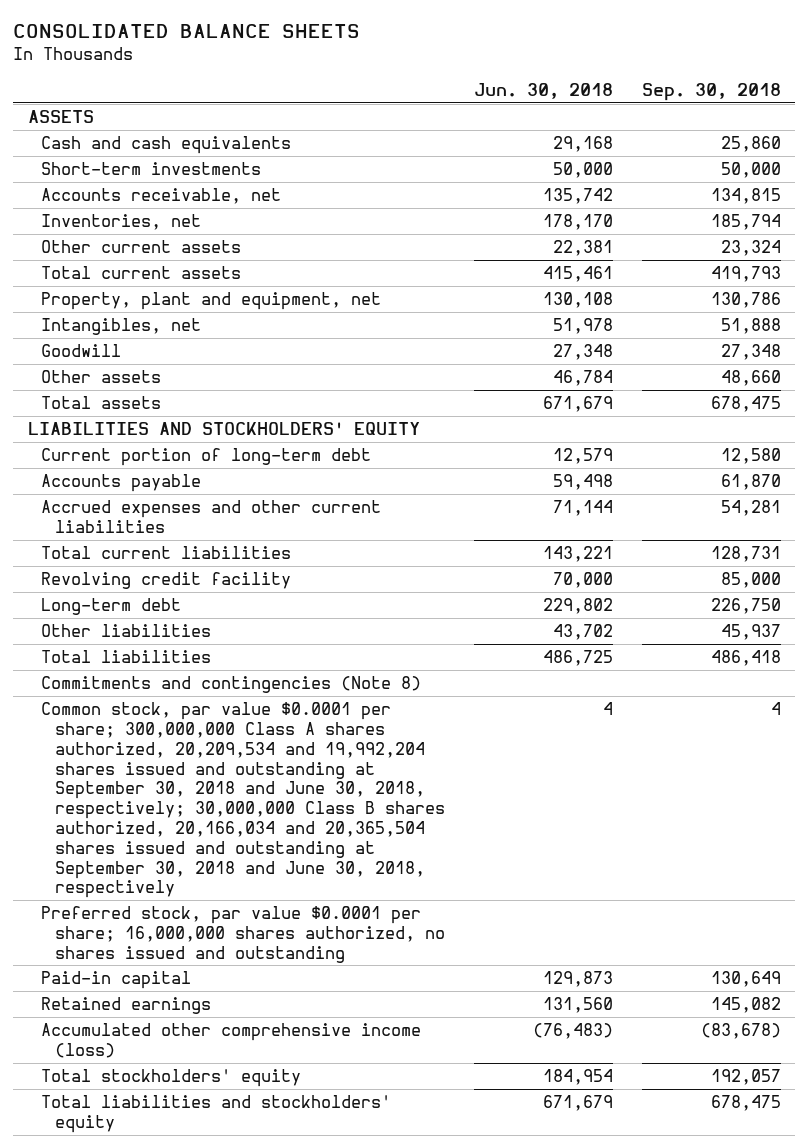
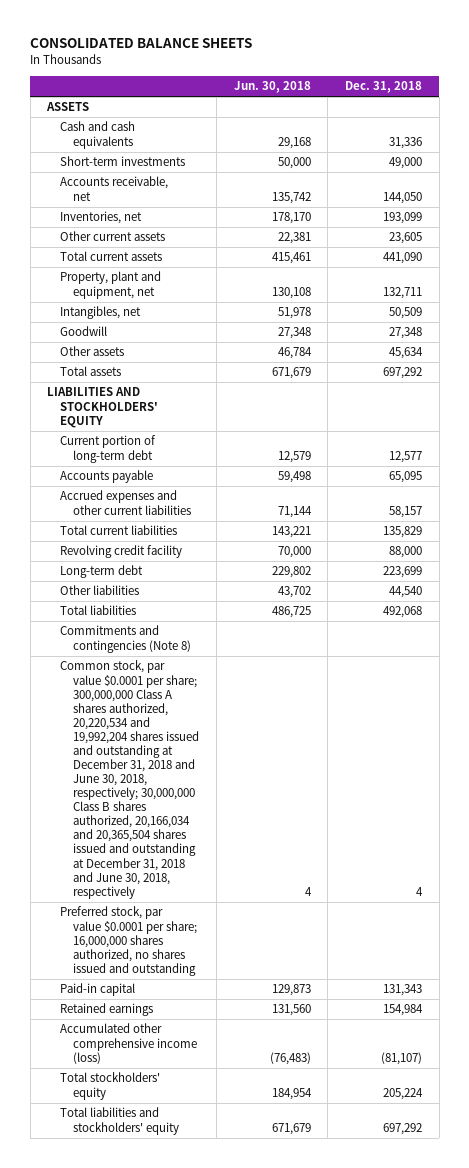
[641,82,781,101] Sep. 30, 2018 -> none
none -> [344,81,422,94] Dec. 31, 2018
[41,702,446,899] Common stock, par value $0.0001 per share; 300,000,000 Class A shares authorized, 20,209,534 and 19,992,204 shares issued and outstanding at September 30, 2018 and June 30, 2018, respectively; 30,000,000 Class B shares authorized, 20,166,034 and 20,365,504 shares issued and outstanding at September 30, 2018 and June 30, 2018, respectively -> [60,660,200,899] Common stock, par value $0.0001 per share; 300,000,000 Class A shares authorized, 20,220,534 and 19,992,204 shares issued and outstanding at December 31, 2018 and June 30, 2018, respectively; 30,000,000 Class B shares authorized, 20,166,034 and 20,365,504 shares issued and outstanding at December 31, 2018 and June 30, 2018, respectively

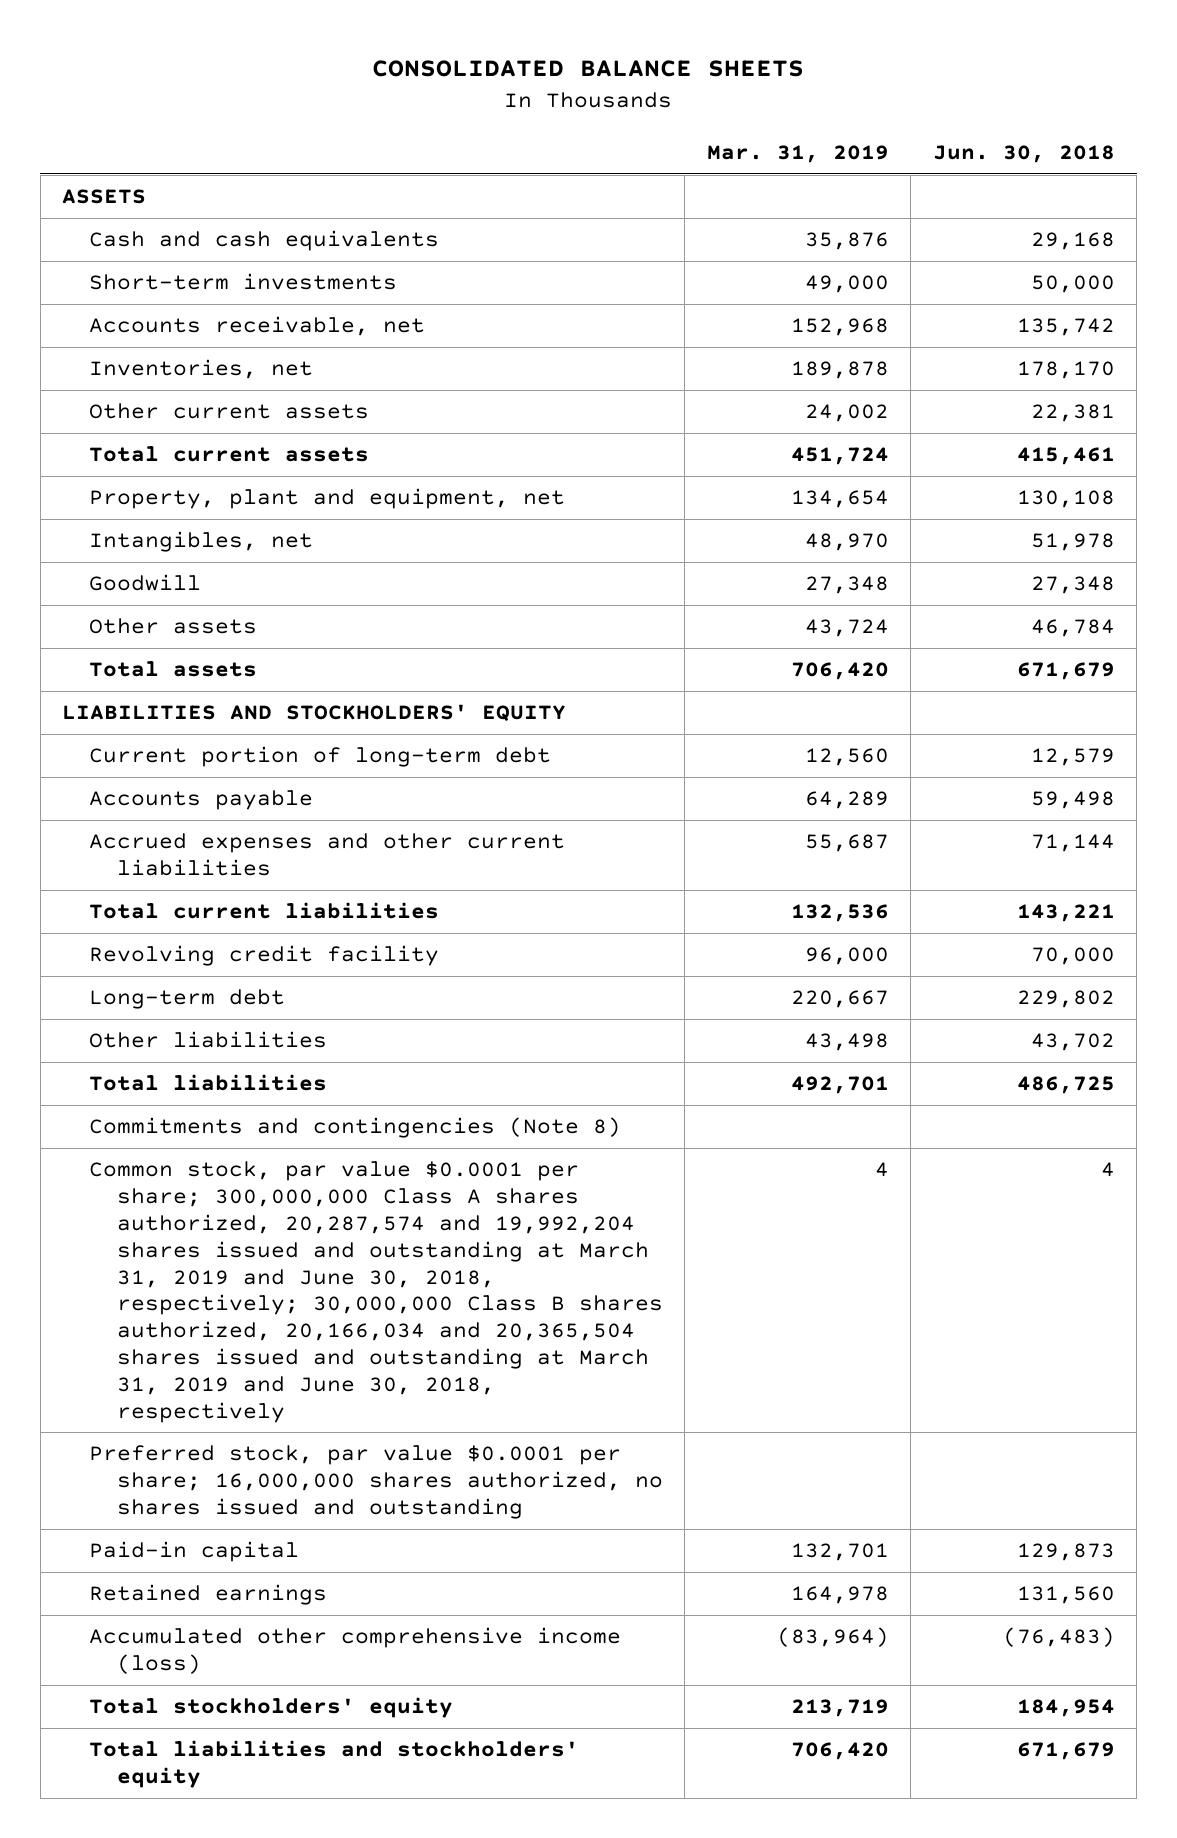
[344,81,422,94] Dec. 31, 2018 -> none
none -> [706,144,889,163] Mar. 31, 2019
[60,660,200,899] Common stock, par value $0.0001 per share; 300,000,000 Class A shares authorized, 20,220,534 and 19,992,204 shares issued and outstanding at December 31, 2018 and June 30, 2018, respectively; 30,000,000 Class B shares authorized, 20,166,034 and 20,365,504 shares issued and outstanding at December 31, 2018 and June 30, 2018, respectively -> [89,1161,663,1423] Common stock, par value $0.0001 per share; 300,000,000 Class A shares authorized, 20,287,574 and 19,992,204 shares issued and outstanding at March 31, 2019 and June 30, 2018, respectively; 30,000,000 Class B shares authorized, 20,166,034 and 20,365,504 shares issued and outstanding at March 31, 2019 and June 30, 2018, respectively

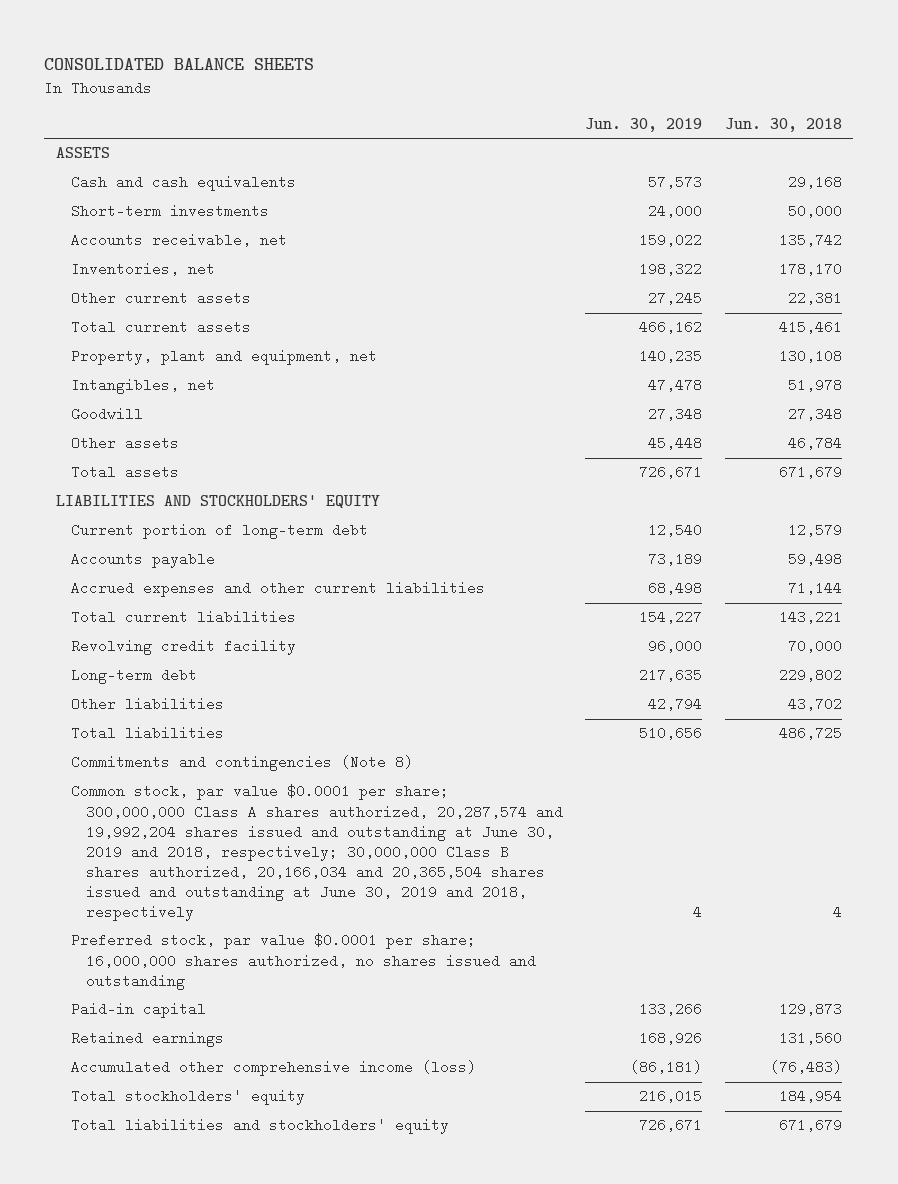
[706,144,889,163] Mar. 31, 2019 -> none
none -> [585,117,703,132] Jun. 30, 2019
[89,1161,663,1423] Common stock, par value $0.0001 per share; 300,000,000 Class A shares authorized, 20,287,574 and 19,992,204 shares issued and outstanding at March 31, 2019 and June 30, 2018, respectively; 30,000,000 Class B shares authorized, 20,166,034 and 20,365,504 shares issued and outstanding at March 31, 2019 and June 30, 2018, respectively -> [70,784,563,921] Common stock, par value $0.0001 per share; 300,000,000 Class A shares authorized, 20,287,574 and 19,992,204 shares issued and outstanding at June 30, 2019 and 2018, respectively; 30,000,000 Class B shares authorized, 20,166,034 and 20,365,504 shares issued and outstanding at June 30, 2019 and 2018, respectively

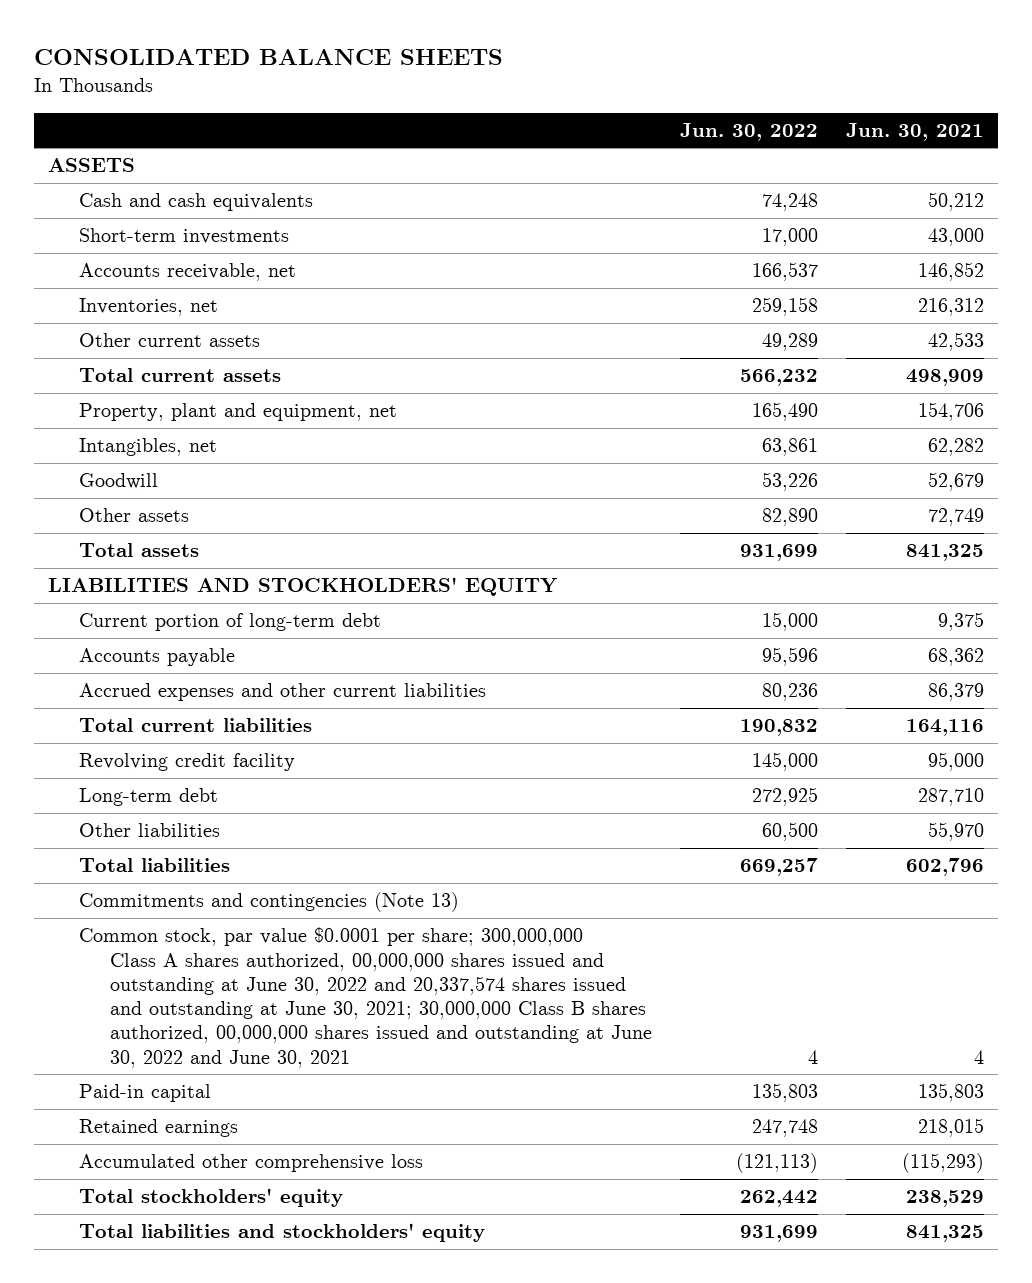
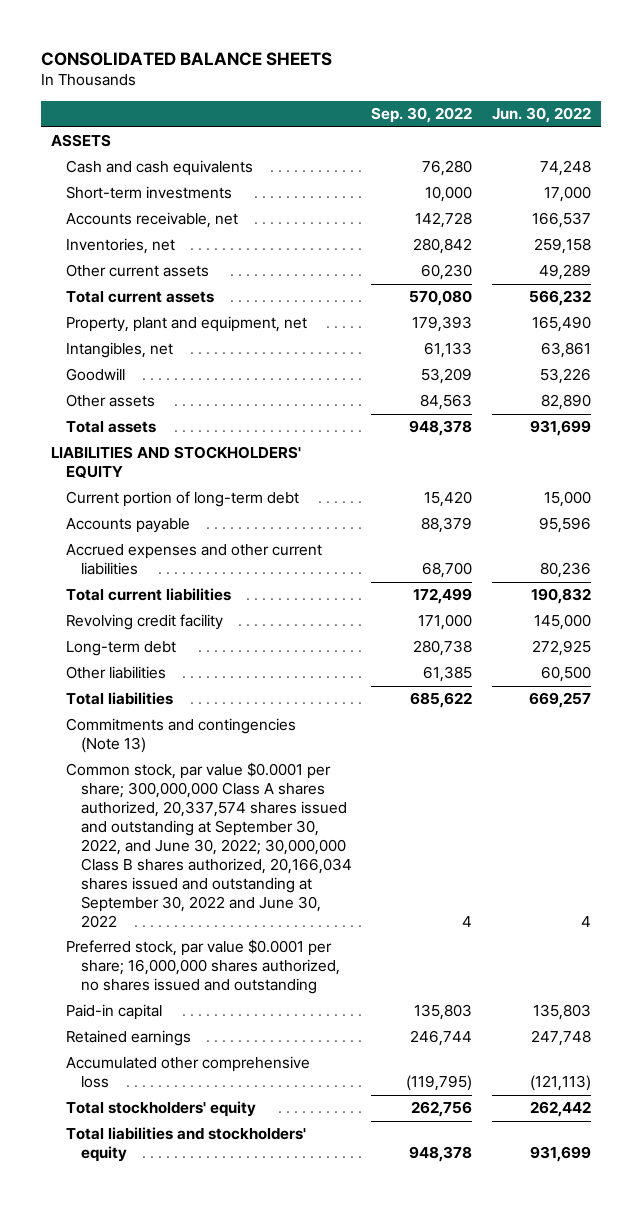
[846,123,985,142] Jun. 30, 2021 -> none
none -> [371,107,473,124] Sep. 30, 2022
[78,927,652,1068] Common stock, par value $0.0001 per share; 300,000,000 Class A shares authorized, 00,000,000 shares issued and outstanding at June 30, 2022 and 20,337,574 shares issued and outstanding at June 30, 2021; 30,000,000 Class B shares authorized, 00,000,000 shares issued and outstanding at June 30, 2022 and June 30, 2021 -> [65,762,352,928] Common stock, par value $0.0001 per share; 300,000,000 Class A shares authorized, 20,337,574 shares issued and outstanding at September 30, 2022, and June 30, 2022; 30,000,000 Class B shares authorized, 20,166,034 shares issued and outstanding at September 30, 2022 and June 30, 2022
none -> [65,939,340,995] Preferred stock, par value $0.0001 per share; 16,000,000 shares authorized, no shares issued and outstanding

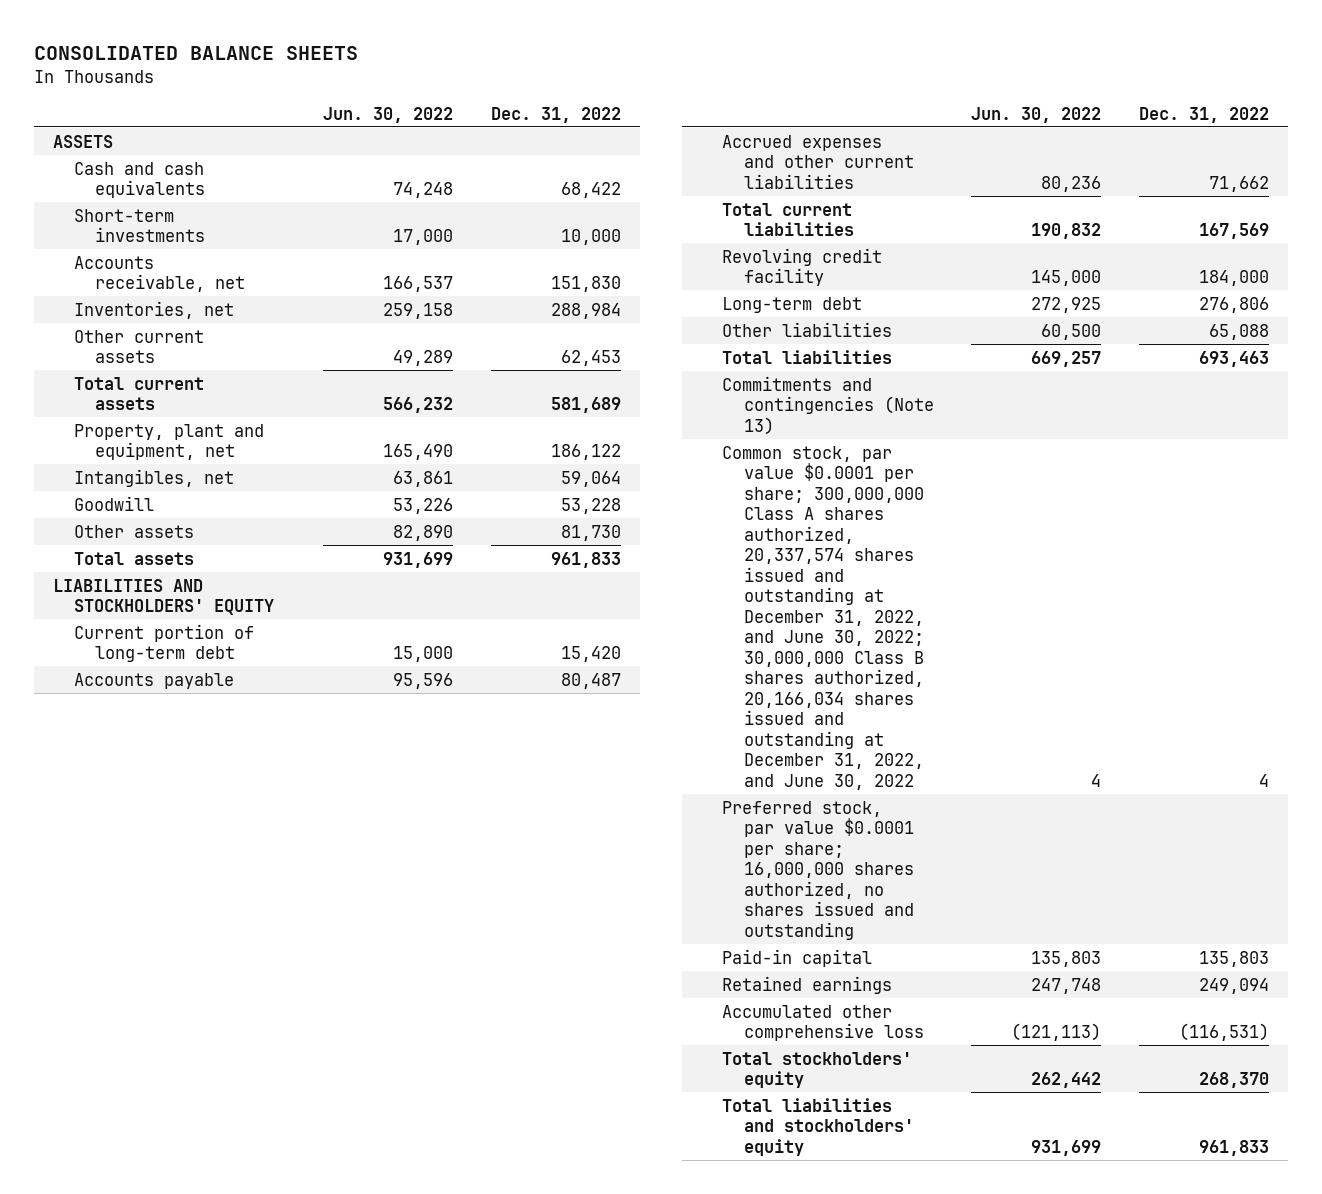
[371,107,473,124] Sep. 30, 2022 -> none
none -> [490,106,621,123] Dec. 31, 2022
[65,762,352,928] Common stock, par value $0.0001 per share; 300,000,000 Class A shares authorized, 20,337,574 shares issued and outstanding at September 30, 2022, and June 30, 2022; 30,000,000 Class B shares authorized, 20,166,034 shares issued and outstanding at September 30, 2022 and June 30, 2022 -> [722,445,924,790] Common stock, par value $0.0001 per share; 300,000,000 Class A shares authorized, 20,337,574 shares issued and outstanding at December 31, 2022, and June 30, 2022; 30,000,000 Class B shares authorized, 20,166,034 shares issued and outstanding at December 31, 2022, and June 30, 2022

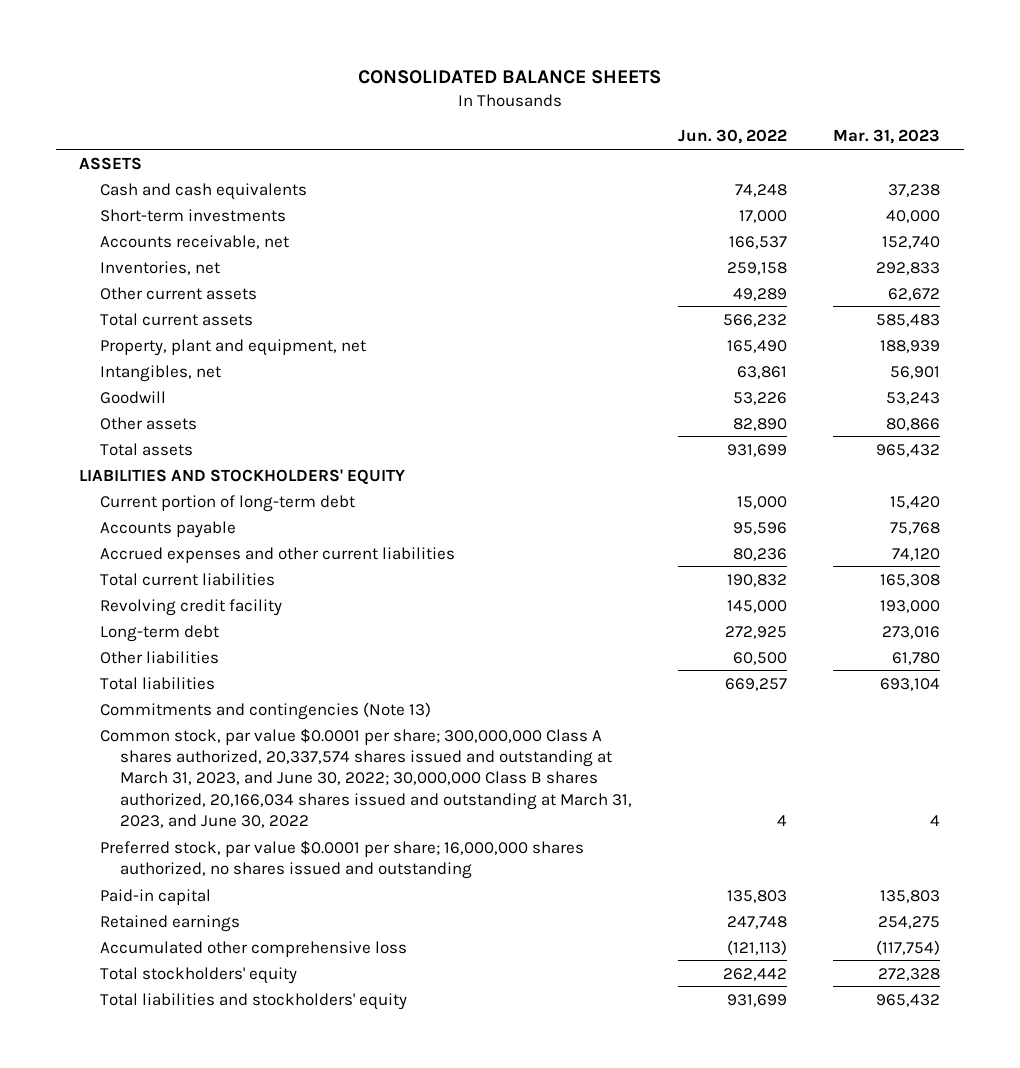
[490,106,621,123] Dec. 31, 2022 -> none
none -> [833,129,941,145] Mar. 31, 2023
[722,445,924,790] Common stock, par value $0.0001 per share; 300,000,000 Class A shares authorized, 20,337,574 shares issued and outstanding at December 31, 2022, and June 30, 2022; 30,000,000 Class B shares authorized, 20,166,034 shares issued and outstanding at December 31, 2022, and June 30, 2022 -> [99,727,633,829] Common stock, par value $0.0001 per share; 300,000,000 Class A shares authorized, 20,337,574 shares issued and outstanding at March 31, 2023, and June 30, 2022; 30,000,000 Class B shares authorized, 20,166,034 shares issued and outstanding at March 31, 2023, and June 30, 2022

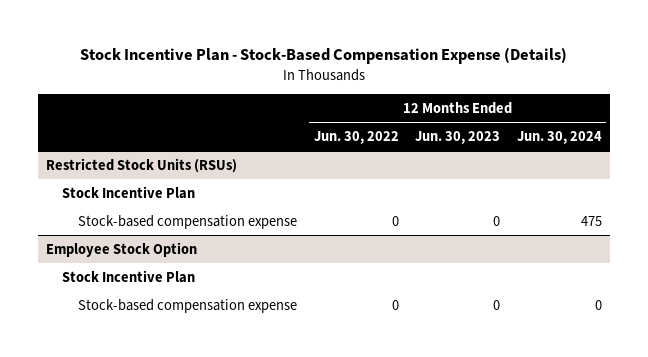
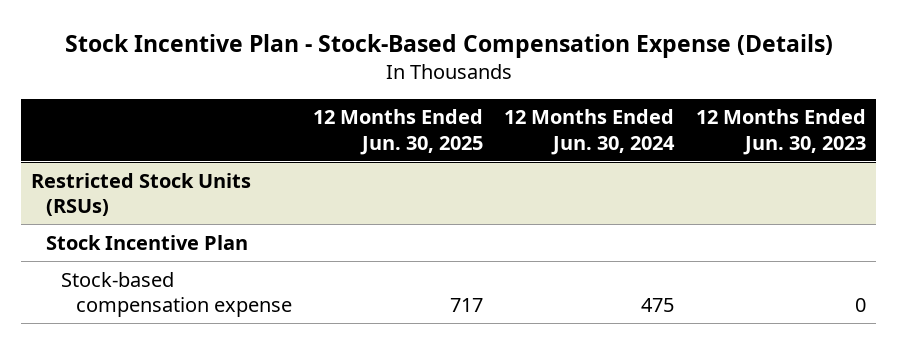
[313,131,399,145] Jun. 30, 2022 -> none
none -> [313,109,484,155] 12 Months Ended Jun. 30, 2025
[46,241,198,257] Employee Stock Option -> none
[61,269,195,283] Stock Incentive Plan -> none
[77,298,297,313] Stock-based compensation expense -> none

